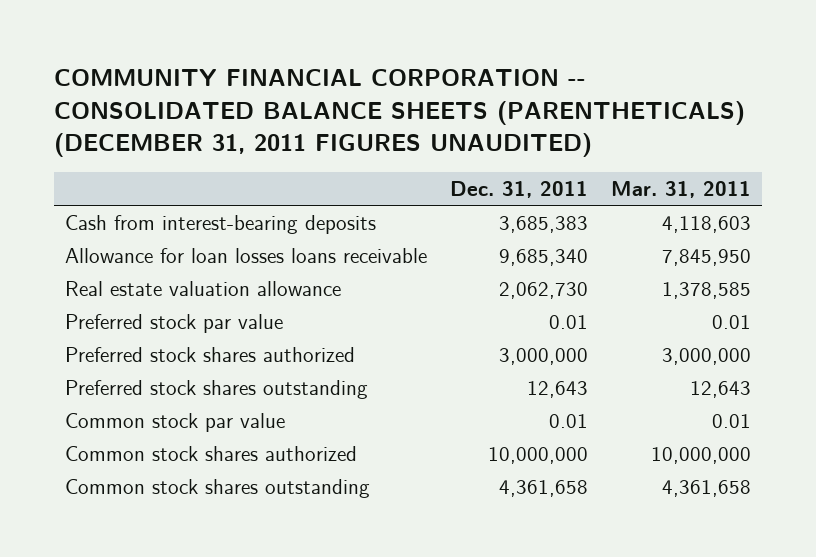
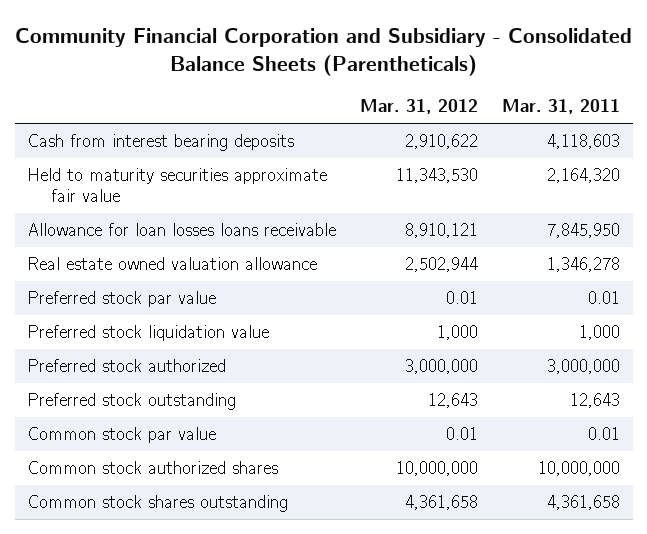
[53,69,745,158] COMMUNITY FINANCIAL CORPORATION -- CONSOLIDATED BALANCE SHEETS (PARENTHETICALS) (DECEMBER 31, 2011 FIGURES UNAUDITED) -> [14,27,632,76] Community Financial Corporation and Subsidiary - Consolidated Balance Sheets (Parentheticals)
[449,180,588,198] Dec. 31, 2011 -> none
none -> [360,99,479,115] Mar. 31, 2012
[65,214,377,234] Cash from interest-bearing deposits -> [26,134,294,152] Cash from interest bearing deposits
none -> [26,168,327,203] Held to maturity securities approximate fair value
[65,280,342,296] Real estate valuation allowance -> [26,257,317,271] Real estate owned valuation allowance
[661,281,751,299] 1,378,585 -> [547,257,621,273] 1,346,278
none -> [26,325,269,342] Preferred stock liquidation value
[65,346,356,362] Preferred stock shares authorized -> [26,359,226,373] Preferred stock authorized
[65,379,369,399] Preferred stock shares outstanding -> [26,393,236,411] Preferred stock outstanding
[65,445,358,461] Common stock shares authorized -> [26,461,278,475] Common stock authorized shares

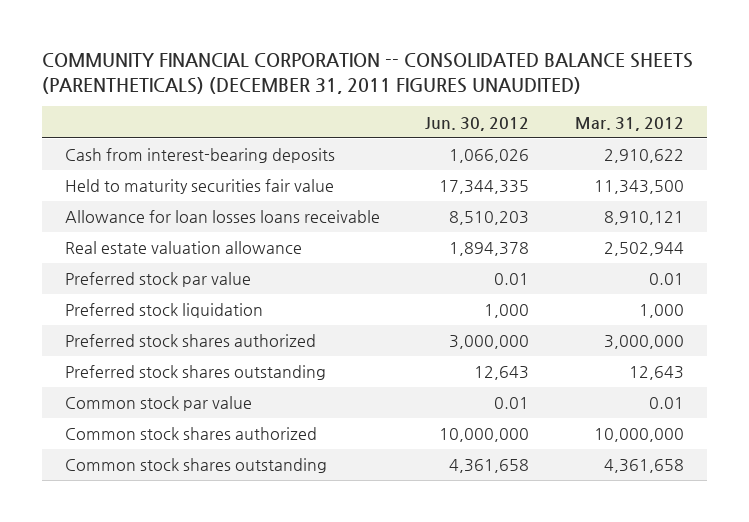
[14,27,632,76] Community Financial Corporation and Subsidiary - Consolidated Balance Sheets (Parentheticals) -> [41,53,693,94] COMMUNITY FINANCIAL CORPORATION -- CONSOLIDATED BALANCE SHEETS (PARENTHETICALS) (DECEMBER 31, 2011 FIGURES UNAUDITED)
[502,99,621,115] Mar. 31, 2011 -> none
none -> [425,116,530,131] Jun. 30, 2012
[26,134,294,152] Cash from interest bearing deposits -> [64,148,335,164] Cash from interest-bearing deposits
[26,168,327,203] Held to maturity securities approximate fair value -> [64,179,334,195] Held to maturity securities fair value
[396,168,479,184] 11,343,530 -> [594,180,685,195] 11,343,500
[26,257,317,271] Real estate owned valuation allowance -> [64,241,302,255] Real estate valuation allowance
[26,325,269,342] Preferred stock liquidation value -> [64,303,263,319] Preferred stock liquidation
[26,359,226,373] Preferred stock authorized -> [64,334,316,348] Preferred stock shares authorized
[26,393,236,411] Preferred stock outstanding -> [64,365,326,381] Preferred stock shares outstanding
[26,461,278,475] Common stock authorized shares -> [64,427,317,441] Common stock shares authorized

